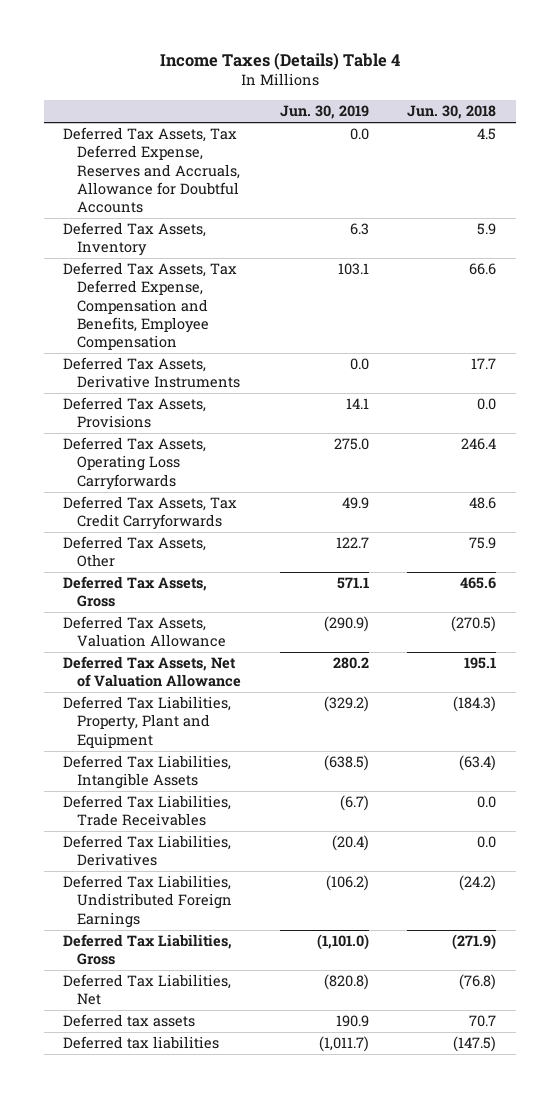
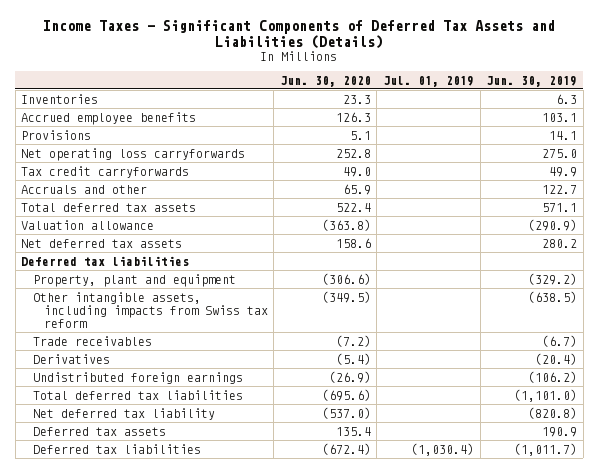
[159,52,400,70] Income Taxes (Details) Table 4 -> [43,20,556,50] Income Taxes - Significant Components of Deferred Tax Assets and Liabilities (Details)
[407,105,497,120] Jun. 30, 2018 -> none
none -> [279,75,371,87] Jun. 30, 2020
none -> [382,75,474,87] Jul. 01, 2019
[62,127,241,213] Deferred Tax Assets, Tax Deferred Expense, Reserves and Accruals, Allowance for Doubtful Accounts -> none
[62,357,241,389] Deferred Tax Assets, Derivative Instruments -> none
[62,222,206,257] Deferred Tax Assets, Inventory -> [21,93,99,104] Inventories
[62,262,237,350] Deferred Tax Assets, Tax Deferred Expense, Compensation and Benefits, Employee Compensation -> [21,111,197,125] Accrued employee benefits
[62,397,206,429] Deferred Tax Assets, Provisions -> [21,129,92,140] Provisions
[62,437,206,490] Deferred Tax Assets, Operating Loss Carryforwards -> [21,147,246,161] Net operating loss carryforwards
[62,496,237,531] Deferred Tax Assets, Tax Credit Carryforwards -> [21,165,190,178] Tax credit carryforwards
[62,536,206,568] Deferred Tax Assets, Other -> [21,184,148,194] Accruals and other
[62,576,207,608] Deferred Tax Assets, Gross -> [21,202,197,212] Total deferred tax assets
[62,616,227,648] Deferred Tax Assets, Valuation Allowance -> [21,219,155,230] Valuation allowance
[62,656,242,688] Deferred Tax Assets, Net of Valuation Allowance -> [21,238,183,248] Net deferred tax assets
none -> [21,255,190,266] Deferred tax liabilities
[62,696,231,748] Deferred Tax Liabilities, Property, Plant and Equipment -> [32,273,236,287] Property, plant and equipment
[62,755,231,790] Deferred Tax Liabilities, Intangible Assets -> [32,291,268,328] Other intangible assets, including impacts from Swiss tax reform
[62,795,231,827] Deferred Tax Liabilities, Trade Receivables -> [32,335,152,346] Trade receivables
[62,835,231,867] Deferred Tax Liabilities, Derivatives -> [32,353,110,364] Derivatives
[62,875,233,928] Deferred Tax Liabilities, Undistributed Foreign Earnings -> [32,371,243,384] Undistributed foreign earnings
[62,934,232,966] Deferred Tax Liabilities, Gross -> [32,389,243,400] Total deferred tax liabilities
[62,974,231,1006] Deferred Tax Liabilities, Net -> [32,407,215,420] Net deferred tax liability

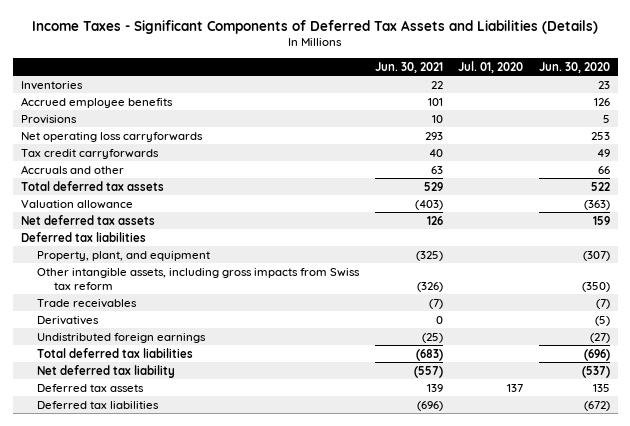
[382,75,474,87] Jul. 01, 2019 -> none
[486,75,578,87] Jun. 30, 2019 -> none
none -> [374,61,443,73] Jun. 30, 2021
none -> [458,60,524,73] Jul. 01, 2020
[342,94,371,104] 23.3 -> [597,80,610,89] 23
[335,111,371,122] 126.3 -> [593,97,610,106] 126
[349,130,371,140] 5.1 -> [602,114,610,123] 5
[335,148,371,158] 252.8 -> [590,131,610,140] 253
[342,166,371,177] 49.0 -> [596,148,610,157] 49
[342,183,371,195] 65.9 -> [597,165,610,174] 66
[335,202,371,212] 522.4 -> [590,181,610,191] 522
[321,218,371,231] (363.8) -> [583,199,610,210] (363)
[335,237,371,248] 158.6 -> [592,215,610,225] 159
[32,273,236,287] Property, plant and equipment -> [37,250,211,261] Property, plant, and equipment
[321,272,371,285] (306.6) -> [582,250,610,261] (307)
[32,291,268,328] Other intangible assets, including impacts from Swiss tax reform -> [37,267,361,290] Other intangible assets, including gross impacts from Swiss tax reform
[321,290,371,303] (349.5) -> [581,281,610,292] (350)
[335,334,371,347] (7.2) -> [595,298,610,309] (7)
[335,352,371,365] (5.4) -> [594,315,610,326] (5)
[328,370,371,383] (26.9) -> [589,332,610,343] (27)
[321,388,371,401] (695.6) -> [583,348,610,361] (696)
[321,406,371,419] (537.0) -> [581,365,610,378] (537)
[335,426,371,436] 135.4 -> [592,383,610,392] 135
[321,442,371,455] (672.4) -> [583,400,610,411] (672)

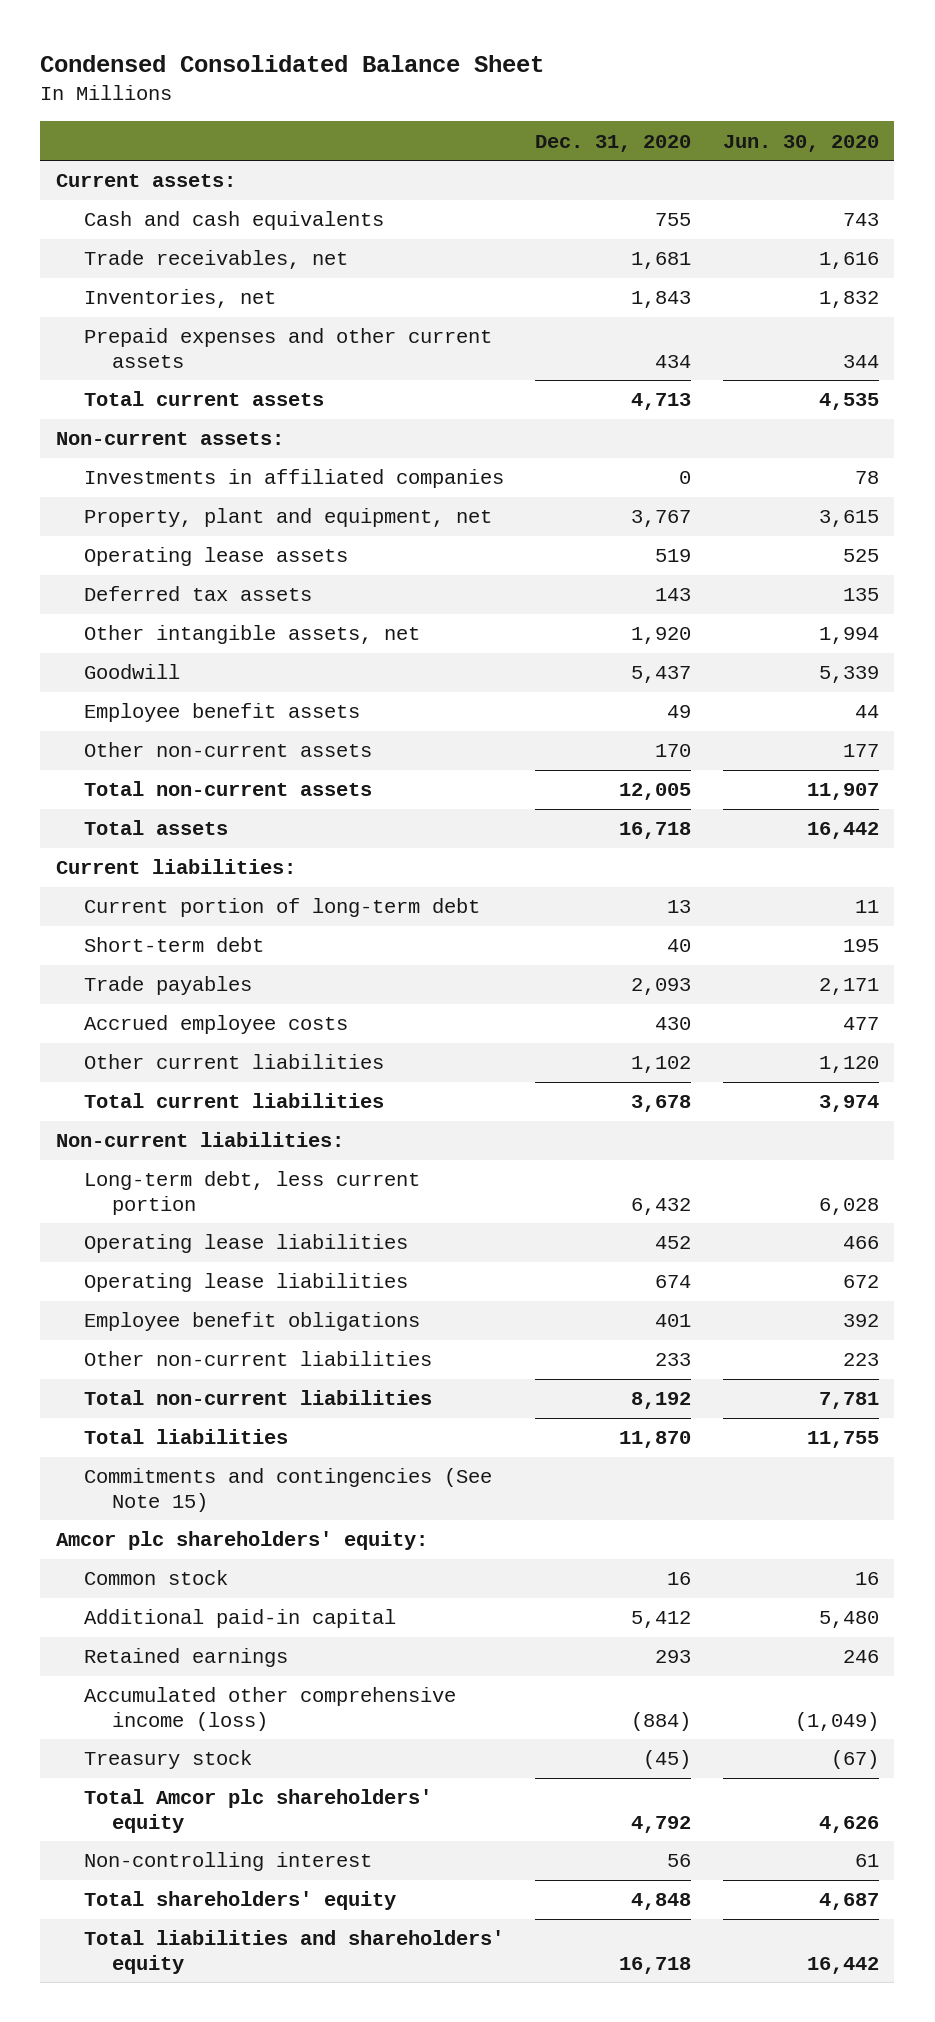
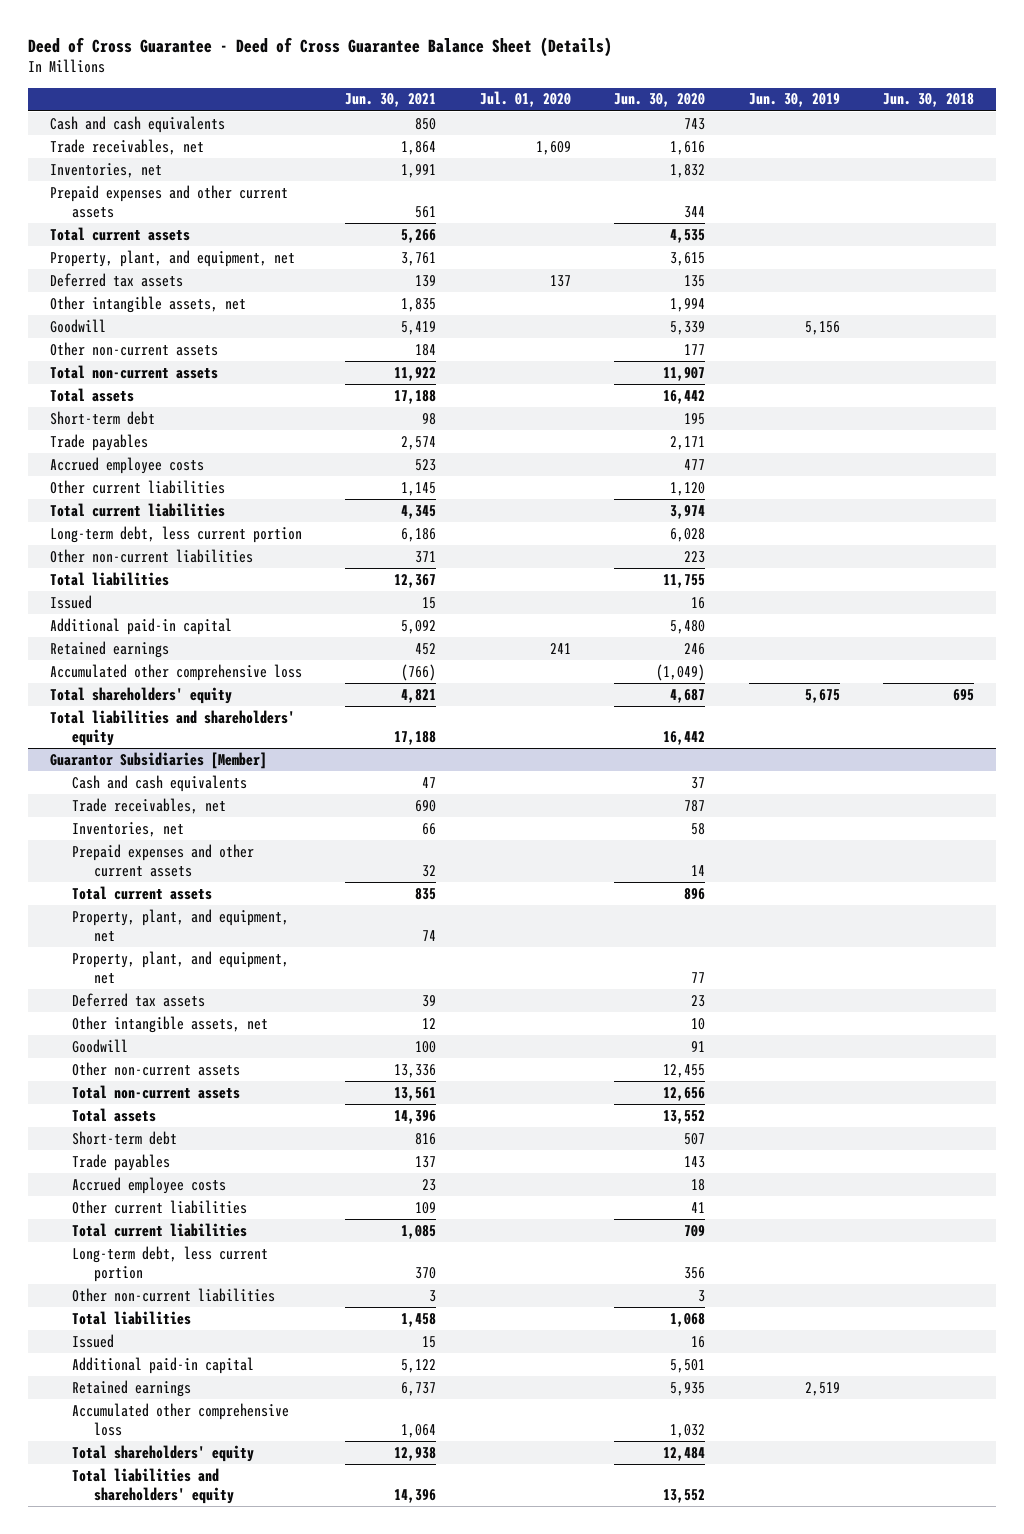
[40,55,545,73] Condensed Consolidated Balance Sheet -> [28,36,613,57] Deed of Cross Guarantee - Deed of Cross Guarantee Balance Sheet (Details)
[535,134,692,152] Dec. 31, 2020 -> none
none -> [345,93,437,108] Jun. 30, 2021
none -> [479,91,571,108] Jul. 01, 2020
none -> [748,93,840,108] Jun. 30, 2019
none -> [883,93,975,108] Jun. 30, 2018
[55,174,236,188] Current assets: -> none
[55,432,284,446] Non-current assets: -> none
[83,469,504,489] Investments in affiliated companies -> none
[83,547,348,567] Operating lease assets -> none
[83,508,492,528] Property, plant and equipment, net -> [49,249,295,267] Property, plant, and equipment, net
[83,703,360,723] Employee benefit assets -> none
[55,859,296,875] Current liabilities: -> none
[83,898,480,918] Current portion of long-term debt -> none
[55,1132,344,1148] Non-current liabilities: -> none
[83,1234,408,1254] Operating lease liabilities -> none
[83,1273,408,1293] Operating lease liabilities -> none
[83,1312,420,1332] Employee benefit obligations -> none
[83,1390,432,1406] Total non-current liabilities -> none
[83,1468,492,1512] Commitments and contingencies (See Note 15) -> none
[55,1531,428,1551] Amcor plc shareholders' equity: -> none
[83,1570,228,1586] Common stock -> [49,594,92,609] Issued
[83,1750,252,1770] Treasury stock -> none
[83,1789,432,1833] Total Amcor plc shareholders' equity -> none
[83,1852,372,1872] Non-controlling interest -> none
[83,1687,456,1731] Accumulated other comprehensive income (loss) -> [49,663,302,681] Accumulated other comprehensive loss
none -> [49,751,267,769] Guarantor Subsidiaries [Member]
none -> [71,774,247,792] Cash and cash equivalents
none -> [71,797,226,814] Trade receivables, net
none -> [71,821,184,837] Inventories, net
none -> [71,843,254,877] Prepaid expenses and other current assets
none -> [71,885,212,900] Total current assets
none -> [71,908,289,942] Property, plant, and equipment, net
none -> [71,950,289,984] Property, plant, and equipment, net
none -> [71,992,205,1007] Deferred tax assets
none -> [71,1015,268,1033] Other intangible assets, net
none -> [71,1038,128,1053] Goodwill
none -> [71,1061,240,1076] Other non-current assets
none -> [71,1084,240,1099] Total non-current assets
none -> [71,1107,156,1122] Total assets
none -> [71,1130,177,1145] Short-term debt
none -> [71,1153,170,1171] Trade payables
none -> [71,1176,226,1194] Accrued employee costs
none -> [71,1199,247,1214] Other current liabilities
none -> [71,1222,247,1237] Total current liabilities
none -> [71,1245,268,1282] Long-term debt, less current portion
none -> [71,1287,275,1302] Other non-current liabilities
none -> [71,1310,191,1325] Total liabilities
none -> [71,1333,114,1348] Issued
none -> [71,1356,254,1374] Additional paid-in capital
none -> [71,1379,191,1397] Retained earnings
none -> [71,1402,289,1436] Accumulated other comprehensive loss
none -> [71,1444,254,1462] Total shareholders' equity
none -> [71,1467,234,1504] Total liabilities and shareholders' equity

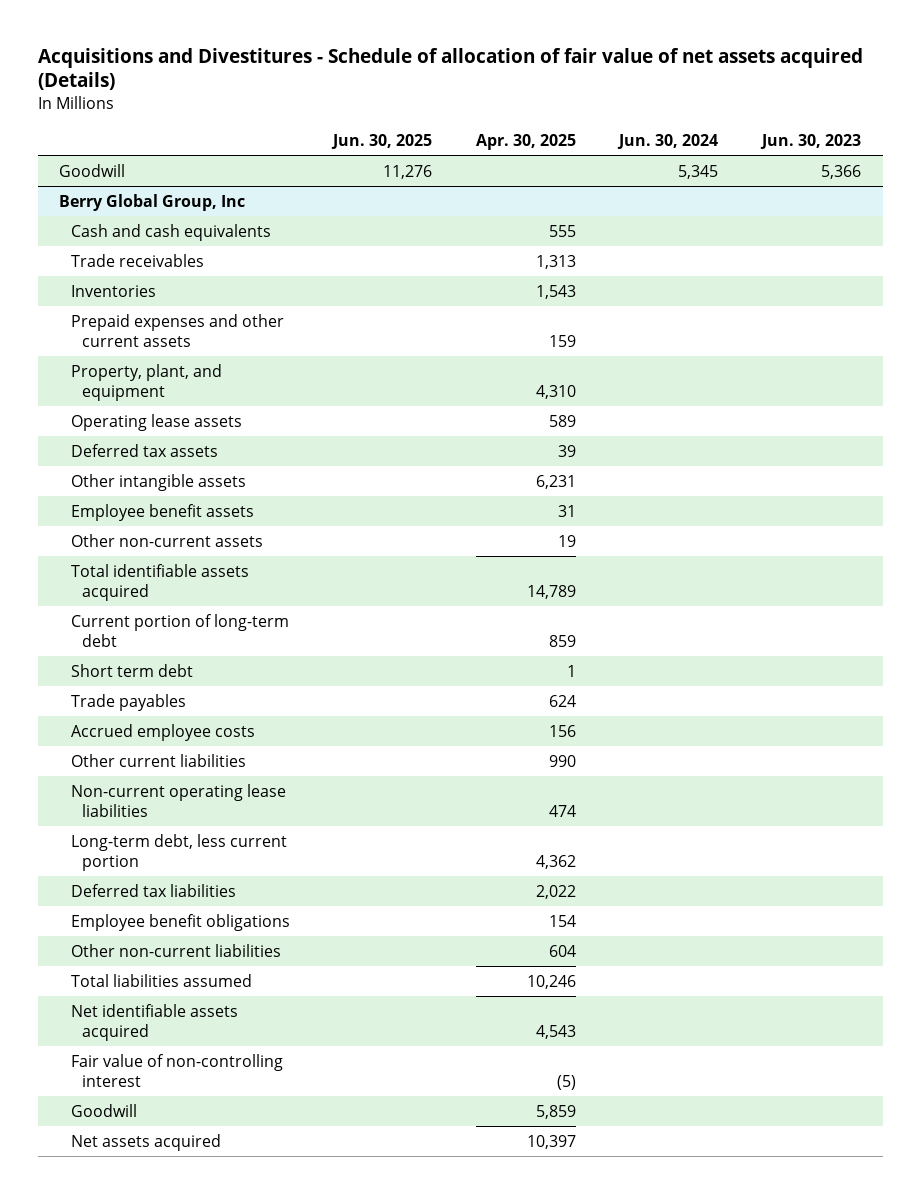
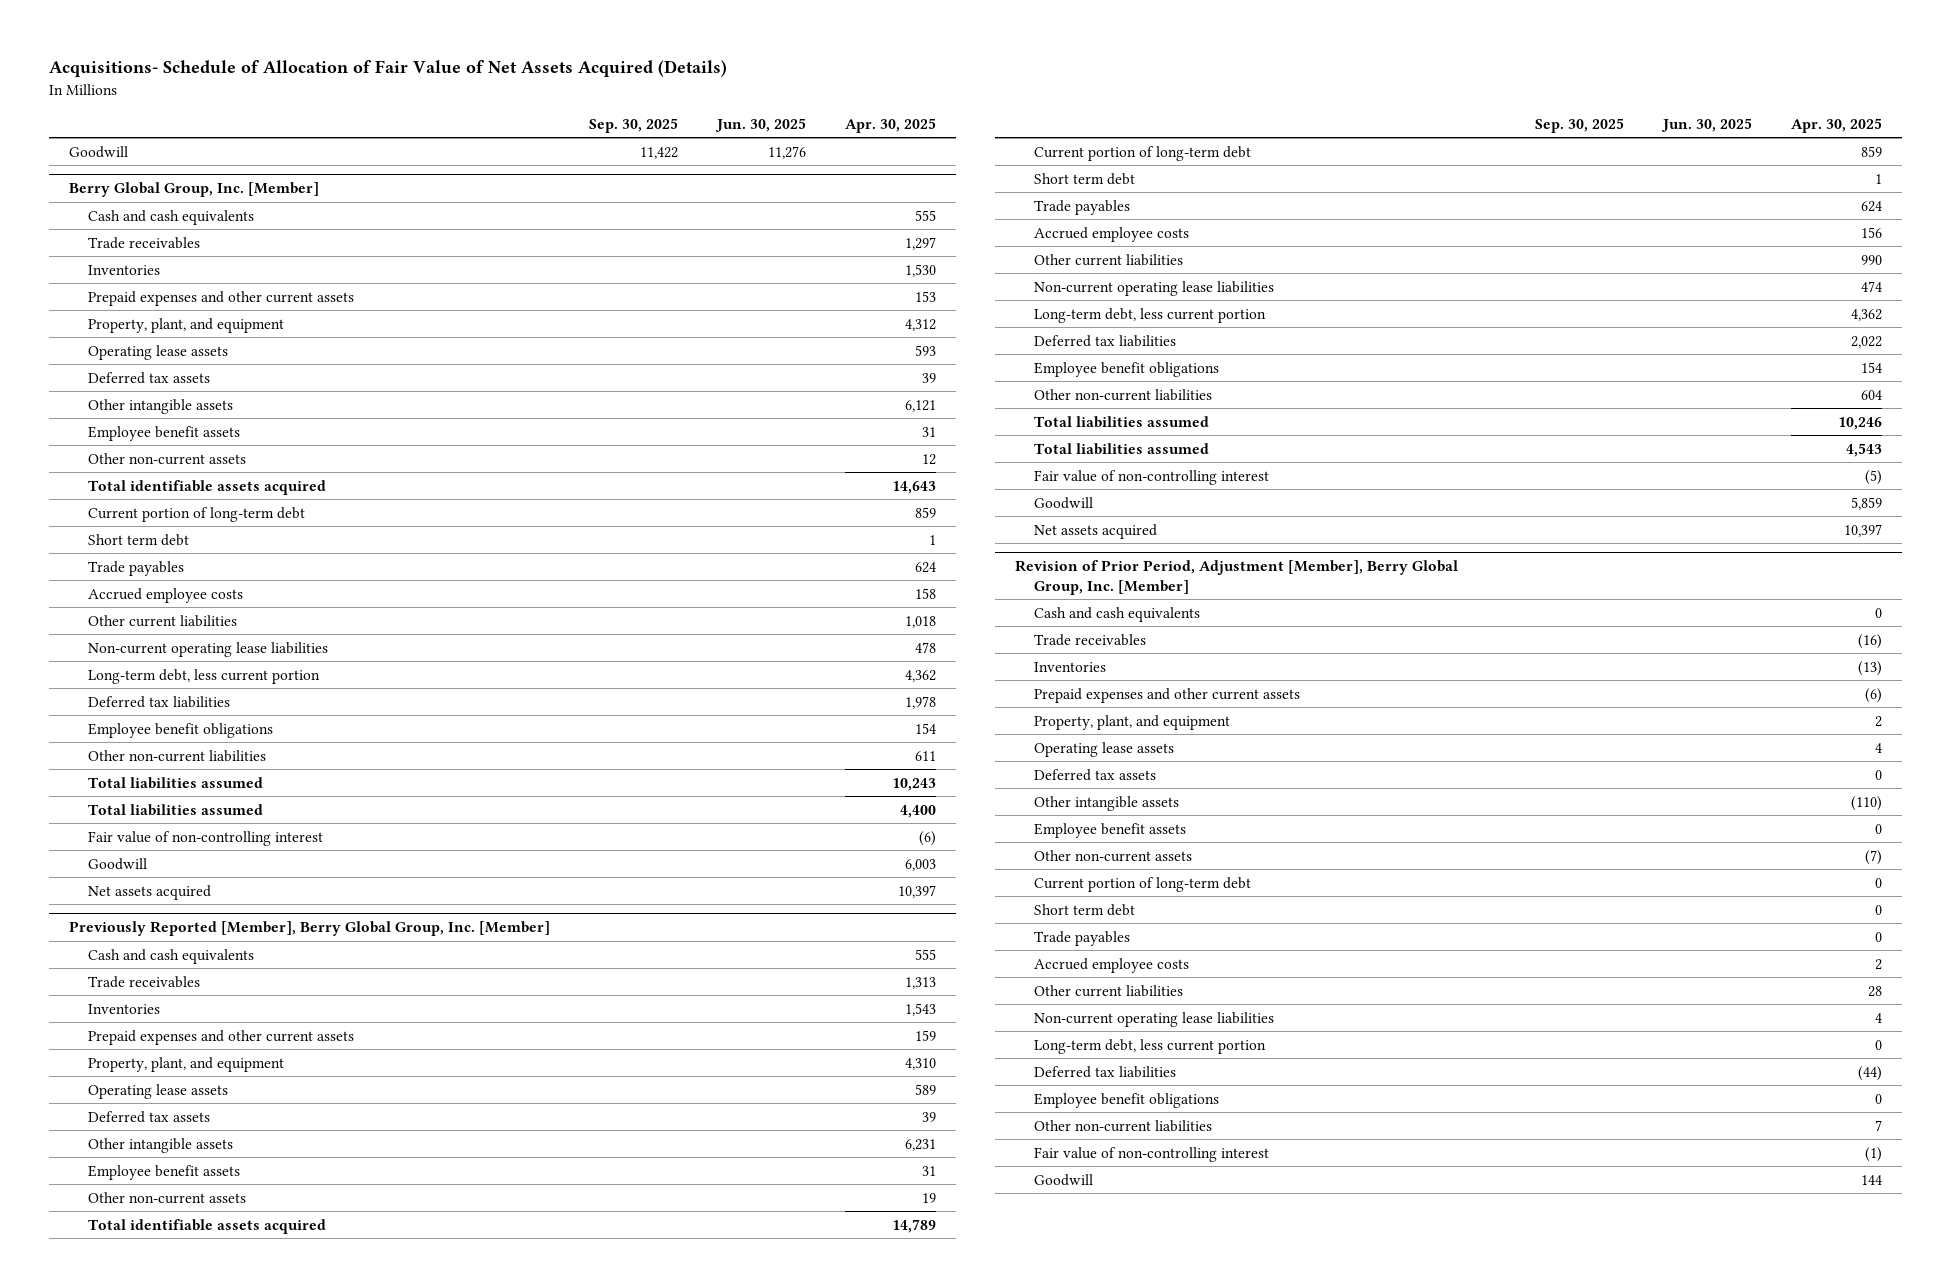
[37,47,863,91] Acquisitions and Divestitures - Schedule of allocation of fair value of net assets acquired (Details) -> [49,60,728,78] Acquisitions- Schedule of Allocation of Fair Value of Net Assets Acquired (Details)
[617,134,719,150] Jun. 30, 2024 -> none
[760,134,862,150] Jun. 30, 2023 -> none
none -> [589,117,679,133] Sep. 30, 2025
[59,193,246,211] Berry Global Group, Inc -> [68,182,319,198] Berry Global Group, Inc. [Member]
none -> [87,236,200,249] Trade receivables
none -> [87,264,160,275] Inventories
none -> [87,290,354,306] Prepaid expenses and other current assets
none -> [87,317,284,333] Property, plant, and equipment
none -> [87,344,228,360] Operating lease assets
none -> [87,371,210,384] Deferred tax assets
none -> [87,398,233,414] Other intangible assets
none -> [87,425,240,441] Employee benefit assets
none -> [87,452,246,465] Other non-current assets
none -> [87,479,326,495] Total identifiable assets acquired
none -> [87,506,305,522] Current portion of long-term debt
none -> [87,533,189,546] Short term debt
none -> [87,560,184,576] Trade payables
none -> [87,587,243,603] Accrued employee costs
none -> [87,614,237,627] Other current liabilities
none -> [87,641,328,657] Non-current operating lease liabilities
none -> [87,668,320,684] Long-term debt, less current portion
none -> [87,695,230,708] Deferred tax liabilities
none -> [87,722,273,738] Employee benefit obligations
none -> [87,749,266,762] Other non-current liabilities
none -> [87,776,263,789] Total liabilities assumed
none -> [87,803,263,816] Total liabilities assumed
none -> [87,830,323,846] Fair value of non-controlling interest
none -> [87,857,147,870] Goodwill
none -> [87,884,211,900] Net assets acquired
none -> [68,921,550,937] Previously Reported [Member], Berry Global Group, Inc. [Member]
none -> [87,948,254,964] Cash and cash equivalents
[70,1003,238,1041] Net identifiable assets acquired -> [1033,442,1209,455] Total liabilities assumed
none -> [1014,560,1458,595] Revision of Prior Period, Adjustment [Member], Berry Global Group, Inc. [Member]
none -> [1033,606,1200,622] Cash and cash equivalents
none -> [1033,633,1146,646] Trade receivables
none -> [1033,661,1106,672] Inventories
none -> [1033,687,1300,703] Prepaid expenses and other current assets
none -> [1033,714,1230,730] Property, plant, and equipment
none -> [1033,741,1174,757] Operating lease assets
none -> [1033,768,1156,781] Deferred tax assets
none -> [1033,795,1179,811] Other intangible assets
none -> [1033,822,1186,838] Employee benefit assets
none -> [1033,849,1192,862] Other non-current assets
none -> [1033,876,1251,892] Current portion of long-term debt
none -> [1033,903,1135,916] Short term debt
none -> [1033,930,1130,946] Trade payables
none -> [1033,957,1189,973] Accrued employee costs
none -> [1033,984,1183,997] Other current liabilities
none -> [1033,1011,1274,1027] Non-current operating lease liabilities
none -> [1033,1038,1266,1054] Long-term debt, less current portion
none -> [1033,1065,1176,1078] Deferred tax liabilities
none -> [1033,1092,1219,1108] Employee benefit obligations
none -> [1033,1119,1212,1132] Other non-current liabilities
none -> [1033,1146,1269,1162] Fair value of non-controlling interest
none -> [1033,1173,1093,1186] Goodwill

